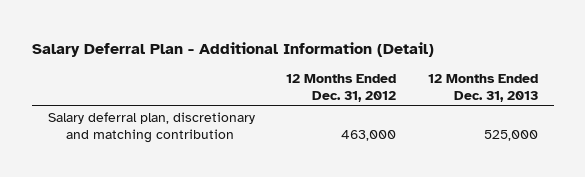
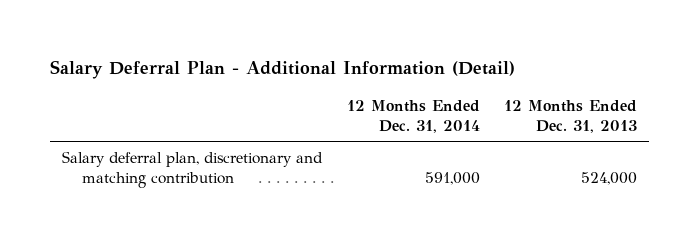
[286,74,397,102] 12 Months Ended Dec. 31, 2012 -> none
none -> [346,100,480,133] 12 Months Ended Dec. 31, 2014
[483,130,538,142] 525,000 -> [580,172,637,186] 524,000

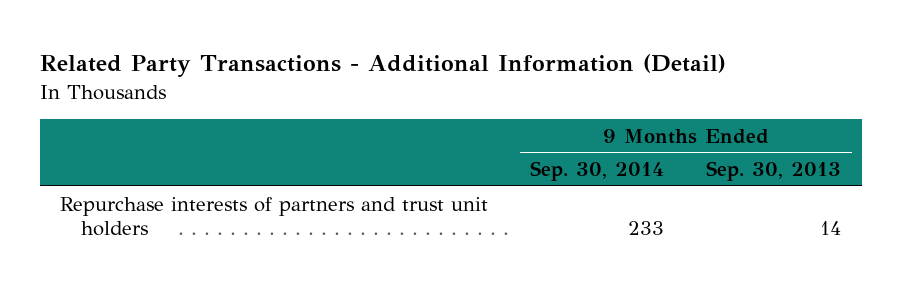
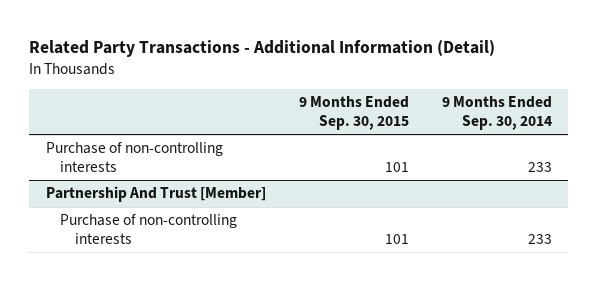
[706,161,842,182] Sep. 30, 2013 -> none
none -> [298,96,409,130] 9 Months Ended Sep. 30, 2015
[60,196,489,237] Repurchase interests of partners and trust unit holders -> [45,142,223,172] Purchase of non-controlling interests
none -> [45,186,266,203] Partnership And Trust [Member]
none -> [60,214,238,244] Purchase of non-controlling interests

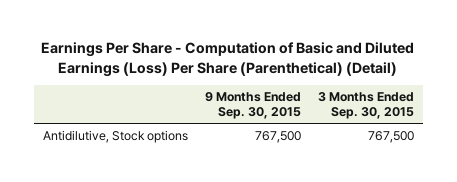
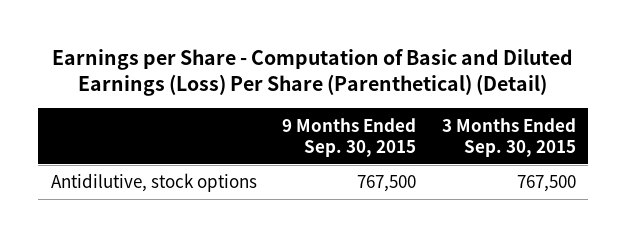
[41,42,415,77] Earnings Per Share - Computation of Basic and Diluted Earnings (Loss) Per Share (Parenthetical) (Detail) -> [52,48,574,97] Earnings per Share - Computation of Basic and Diluted Earnings (Loss) Per Share (Parenthetical) (Detail)
[42,130,188,144] Antidilutive, Stock options -> [50,173,257,193] Antidilutive, stock options

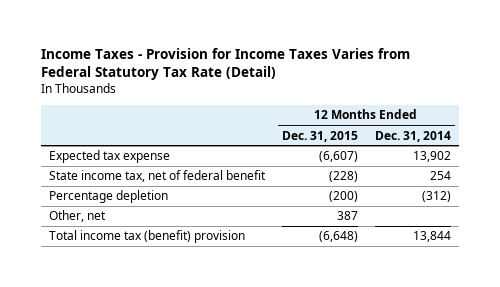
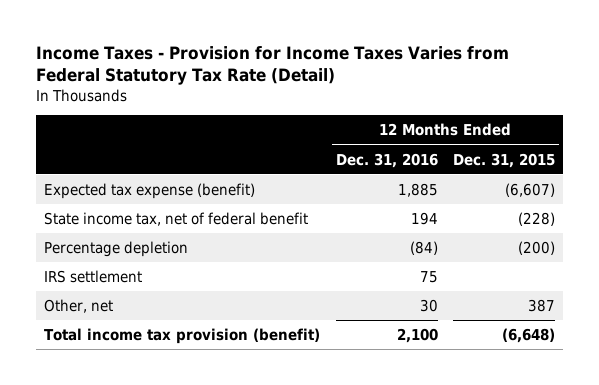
[374,130,451,142] Dec. 31, 2014 -> none
none -> [335,152,438,168] Dec. 31, 2016
[49,150,171,164] Expected tax expense -> [44,182,256,199] Expected tax expense (benefit)
none -> [44,269,143,283] IRS settlement
[49,230,246,244] Total income tax (benefit) provision -> [44,327,321,344] Total income tax provision (benefit)

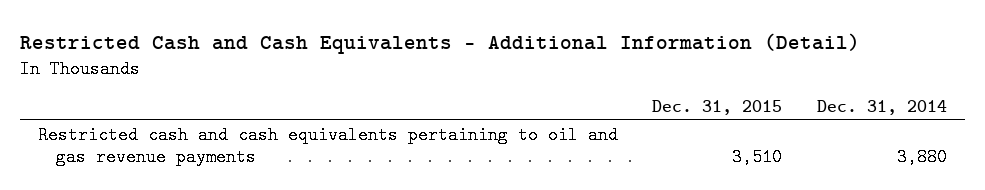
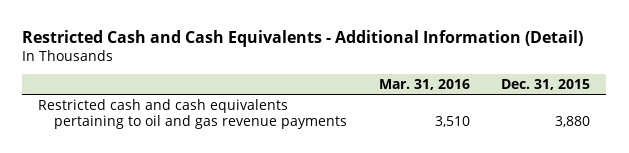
[817,99,948,115] Dec. 31, 2014 -> none
none -> [378,79,470,91] Mar. 31, 2016
[732,147,783,166] 3,510 -> [555,116,591,128] 3,880

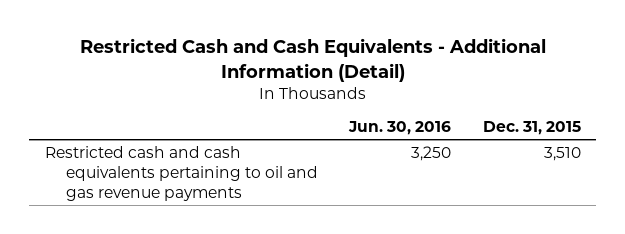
[378,79,470,91] Mar. 31, 2016 -> none
none -> [348,121,452,136] Jun. 30, 2016
[555,116,591,128] 3,880 -> [543,146,581,161] 3,510

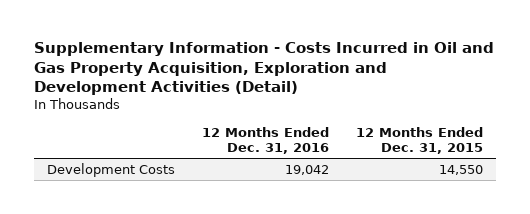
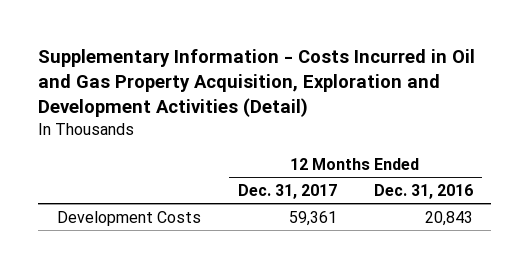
[355,126,483,155] 12 Months Ended Dec. 31, 2015 -> none
none -> [237,184,337,200] Dec. 31, 2017
[284,165,329,176] 19,042 -> [424,210,473,226] 20,843

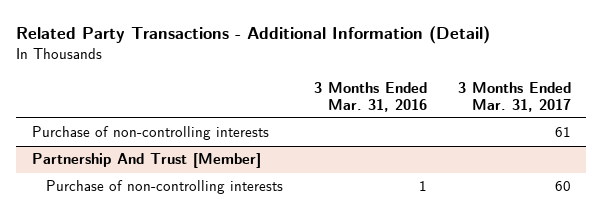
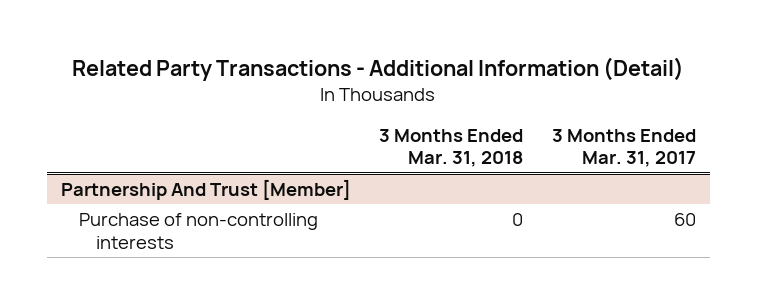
[313,81,427,112] 3 Months Ended Mar. 31, 2016 -> none
none -> [379,128,524,168] 3 Months Ended Mar. 31, 2018
[31,126,269,141] Purchase of non-controlling interests -> none

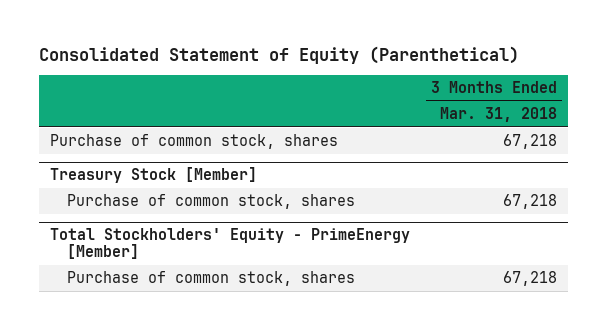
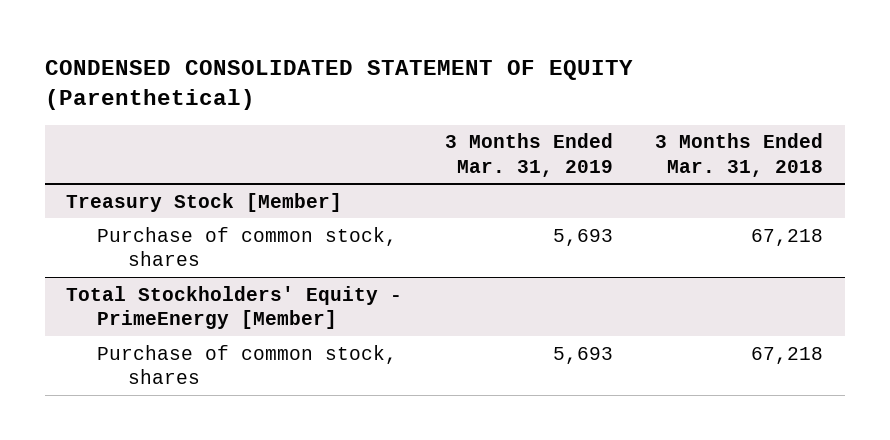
[38,46,519,65] Consolidated Statement of Equity (Parenthetical) -> [44,60,633,111] CONDENSED CONSOLIDATED STATEMENT OF EQUITY (Parenthetical)
none -> [444,133,613,177] 3 Months Ended Mar. 31, 2019
[49,134,338,150] Purchase of common stock, shares -> none

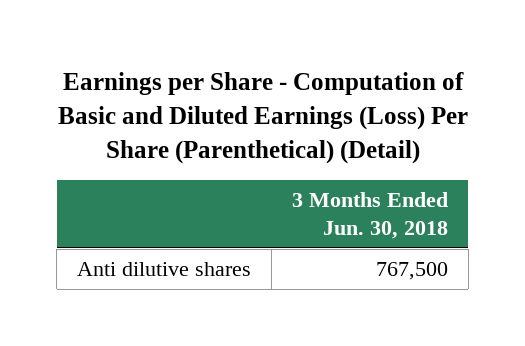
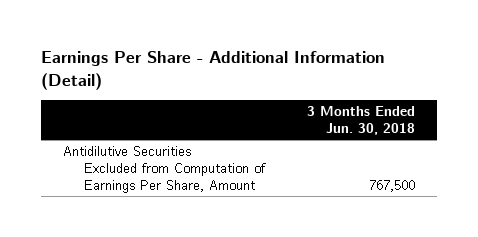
[57,72,468,165] Earnings per Share - Computation of Basic and Diluted Earnings (Loss) Per Share (Parenthetical) (Detail) -> [41,51,386,90] Earnings Per Share - Additional Information (Detail)
[77,262,252,277] Anti dilutive shares -> [62,146,266,193] Antidilutive Securities Excluded from Computation of Earnings Per Share, Amount

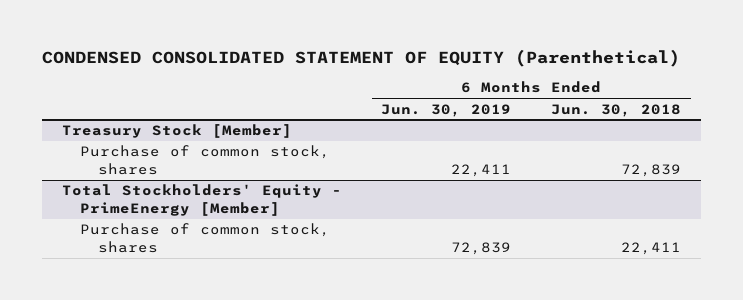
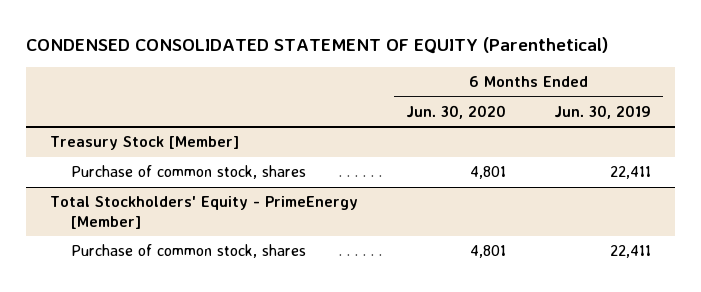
[551,103,682,117] Jun. 30, 2018 -> none
none -> [405,105,506,120] Jun. 30, 2020
[451,241,512,255] 72,839 -> [610,245,652,259] 22,411

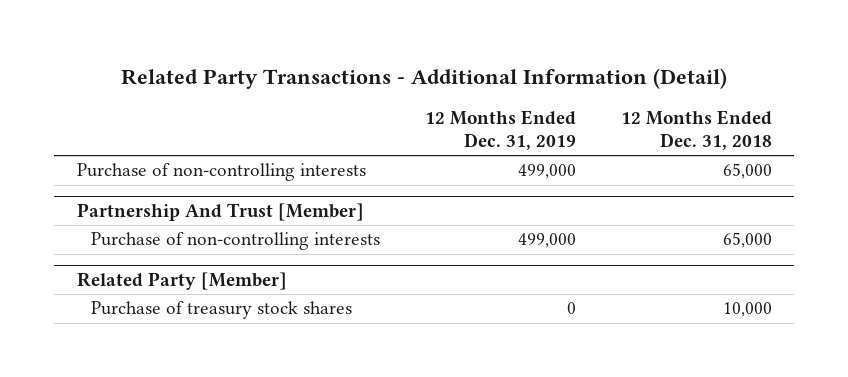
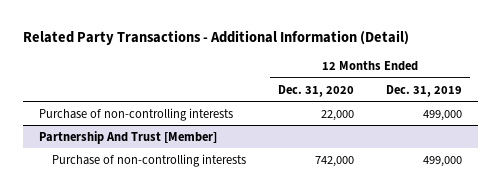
[620,109,772,151] 12 Months Ended Dec. 31, 2018 -> none
none -> [277,84,354,97] Dec. 31, 2020
[76,272,287,291] Related Party [Member] -> none
[91,301,353,320] Purchase of treasury stock shares -> none

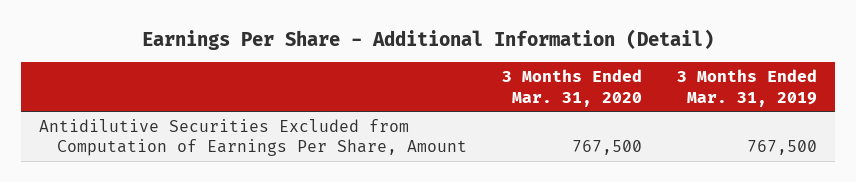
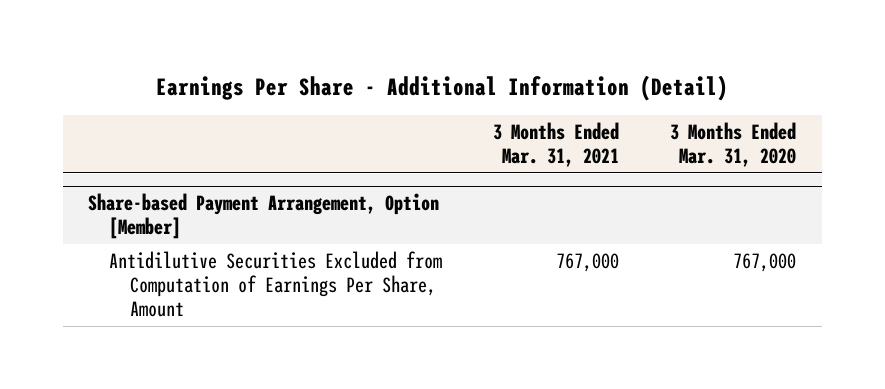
[677,69,818,107] 3 Months Ended Mar. 31, 2019 -> none
none -> [493,122,620,168] 3 Months Ended Mar. 31, 2021
none -> [88,192,440,239] Share-based Payment Arrangement, Option [Member]
[572,140,643,156] 767,500 -> [733,252,797,272] 767,000

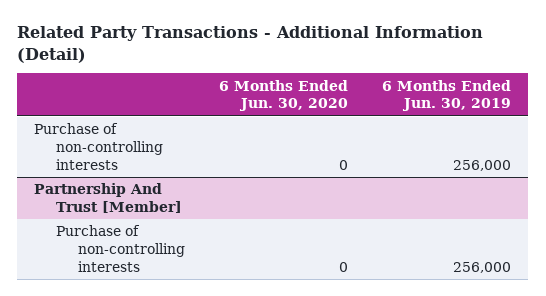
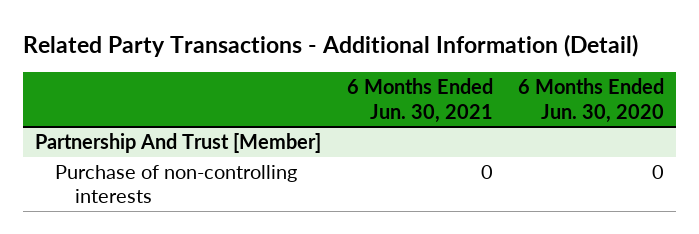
[382,79,512,112] 6 Months Ended Jun. 30, 2019 -> none
none -> [346,78,493,123] 6 Months Ended Jun. 30, 2021
[34,123,163,170] Purchase of non-controlling interests -> none

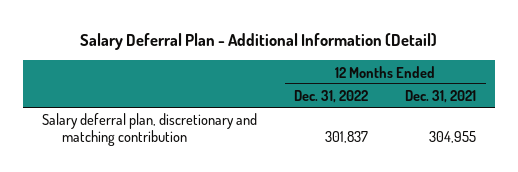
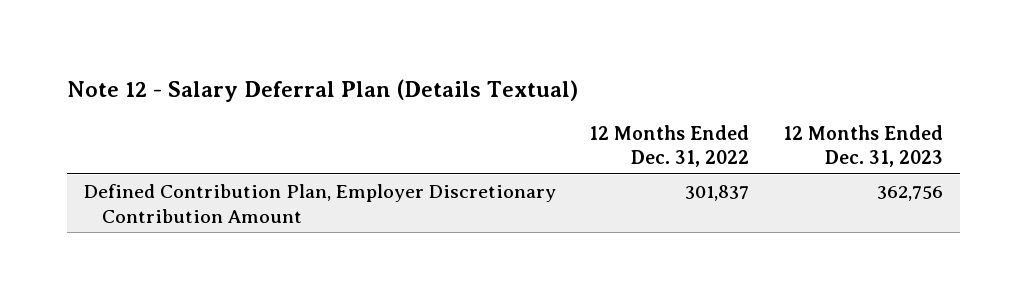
[80,32,438,50] Salary Deferral Plan - Additional Information (Detail) -> [66,79,578,103] Note 12 - Salary Deferral Plan (Details Textual)
[405,89,477,103] Dec. 31, 2021 -> none
none -> [782,124,943,168] 12 Months Ended Dec. 31, 2023
[41,113,257,147] Salary deferral plan, discretionary and matching contribution -> [83,183,556,223] Defined Contribution Plan, Employer Discretionary Contribution Amount

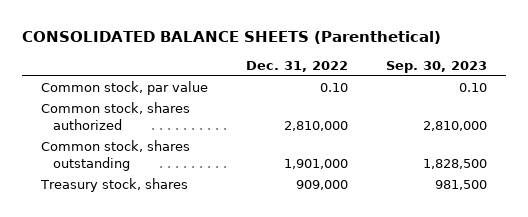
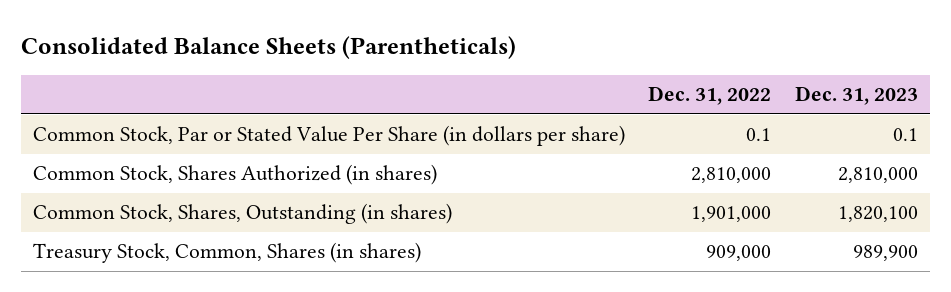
[21,30,441,44] CONSOLIDATED BALANCE SHEETS (Parenthetical) -> [20,35,516,59] Consolidated Balance Sheets (Parentheticals)
[385,61,487,74] Sep. 30, 2023 -> none
none -> [795,86,919,106] Dec. 31, 2023
[40,81,208,96] Common stock, par value -> [32,125,625,147] Common Stock, Par or Stated Value Per Share (in dollars per share)
[319,83,348,93] 0.10 -> [746,128,772,142] 0.1
[40,102,190,130] Common stock, shares authorized -> [32,164,437,186] Common Stock, Shares Authorized (in shares)
[40,140,190,171] Common stock, shares outstanding -> [32,203,452,225] Common Stock, Shares, Outstanding (in shares)
[39,178,188,193] Treasury stock, shares -> [32,242,421,264] Treasury Stock, Common, Shares (in shares)

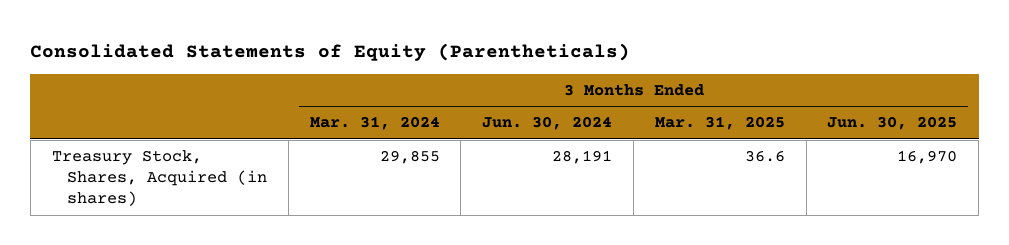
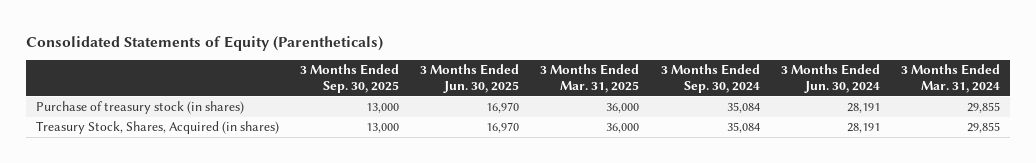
none -> [300,64,400,94] 3 Months Ended Sep. 30, 2025
none -> [660,64,760,94] 3 Months Ended Sep. 30, 2024
none -> [36,101,245,115] Purchase of treasury stock (in shares)
[744,150,785,163] 36.6 -> [606,123,640,134] 36,000

